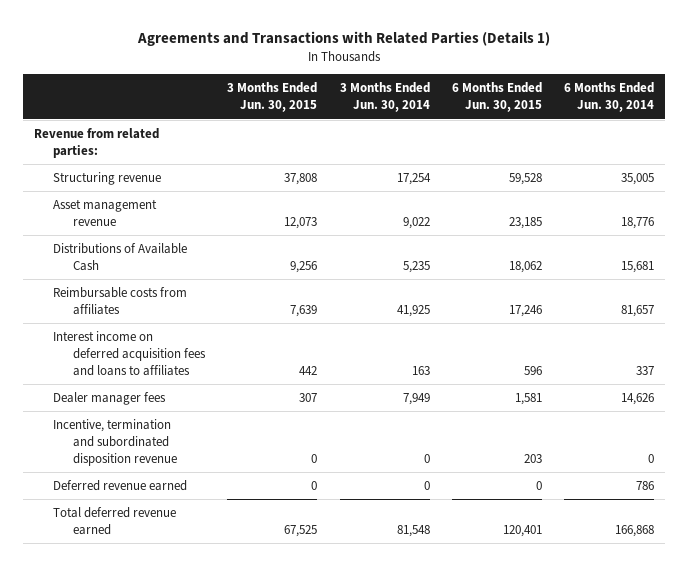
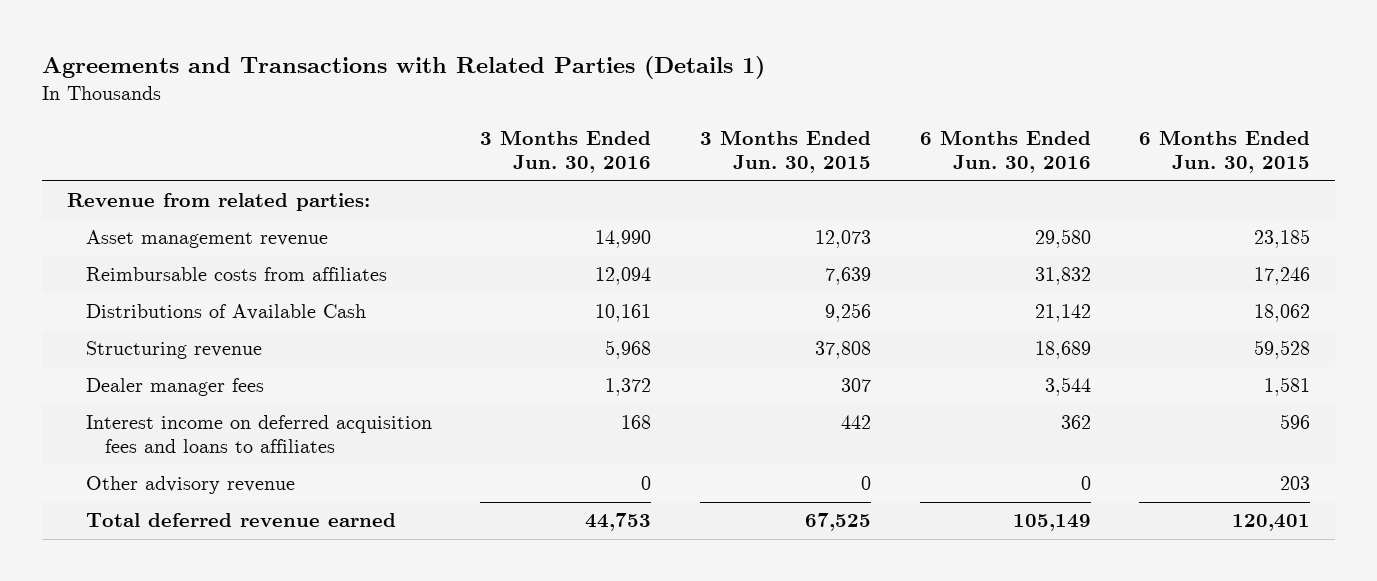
[339,82,430,113] 3 Months Ended Jun. 30, 2014 -> none
[564,82,655,113] 6 Months Ended Jun. 30, 2014 -> none
none -> [480,129,652,174] 3 Months Ended Jun. 30, 2016
none -> [919,129,1091,174] 6 Months Ended Jun. 30, 2016
[53,243,188,271] Distributions of Available Cash -> [85,304,366,321] Distributions of Available Cash
[53,172,162,186] Structuring revenue -> [85,341,262,360] Structuring revenue
[53,480,188,492] Deferred revenue earned -> none
[53,331,206,376] Interest income on deferred acquisition fees and loans to affiliates -> [85,415,432,454] Interest income on deferred acquisition fees and loans to affiliates
[53,419,177,466] Incentive, termination and subordinated disposition revenue -> [85,476,295,495] Other advisory revenue

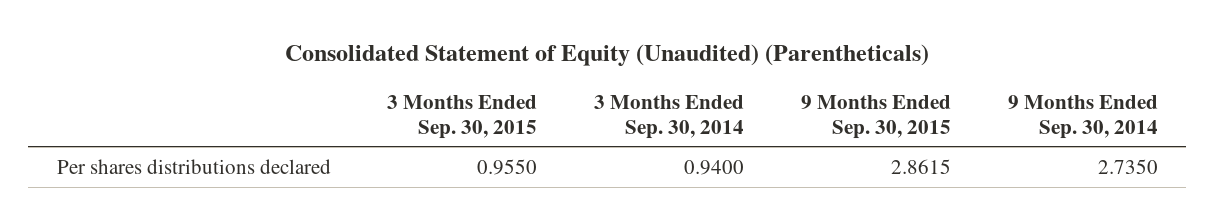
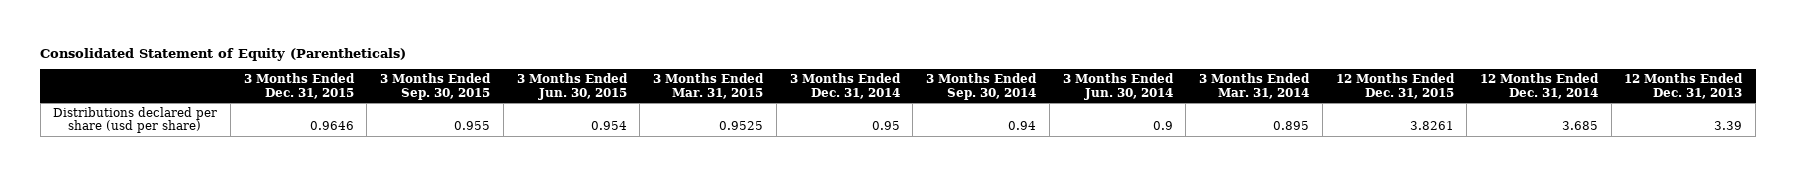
[285,44,930,67] Consolidated Statement of Equity (Unaudited) (Parentheticals) -> [40,47,407,61] Consolidated Statement of Equity (Parentheticals)
[800,94,951,139] 9 Months Ended Sep. 30, 2015 -> none
[1007,94,1158,139] 9 Months Ended Sep. 30, 2014 -> none
none -> [243,73,355,99] 3 Months Ended Dec. 31, 2015
none -> [516,73,628,100] 3 Months Ended Jun. 30, 2015
none -> [653,73,765,99] 3 Months Ended Mar. 31, 2015
none -> [789,73,901,99] 3 Months Ended Dec. 31, 2014
none -> [1062,73,1174,100] 3 Months Ended Jun. 30, 2014
none -> [1199,73,1311,99] 3 Months Ended Mar. 31, 2014
none -> [1335,73,1455,99] 12 Months Ended Dec. 31, 2015
none -> [1480,73,1600,99] 12 Months Ended Dec. 31, 2014
none -> [1624,73,1744,99] 12 Months Ended Dec. 31, 2013
[56,158,331,174] Per shares distributions declared -> [53,106,218,134] Distributions declared per share (usd per share)
[477,158,538,175] 0.9550 -> [454,121,491,131] 0.955
[684,159,745,175] 0.9400 -> [1008,121,1037,131] 0.94

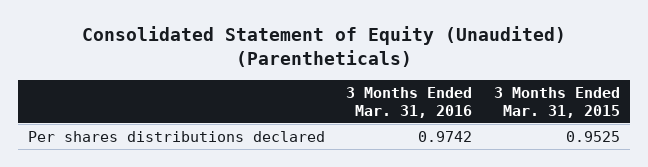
[40,47,407,61] Consolidated Statement of Equity (Parentheticals) -> [81,26,566,67] Consolidated Statement of Equity (Unaudited) (Parentheticals)
[243,73,355,99] 3 Months Ended Dec. 31, 2015 -> none
[380,73,492,100] 3 Months Ended Sep. 30, 2015 -> none
[516,73,628,100] 3 Months Ended Jun. 30, 2015 -> none
[789,73,901,99] 3 Months Ended Dec. 31, 2014 -> none
[926,73,1038,100] 3 Months Ended Sep. 30, 2014 -> none
[1062,73,1174,100] 3 Months Ended Jun. 30, 2014 -> none
[1199,73,1311,99] 3 Months Ended Mar. 31, 2014 -> none
[1335,73,1455,99] 12 Months Ended Dec. 31, 2015 -> none
[1480,73,1600,99] 12 Months Ended Dec. 31, 2014 -> none
[1624,73,1744,99] 12 Months Ended Dec. 31, 2013 -> none
none -> [346,86,473,118] 3 Months Ended Mar. 31, 2016
[53,106,218,134] Distributions declared per share (usd per share) -> [28,131,326,143] Per shares distributions declared

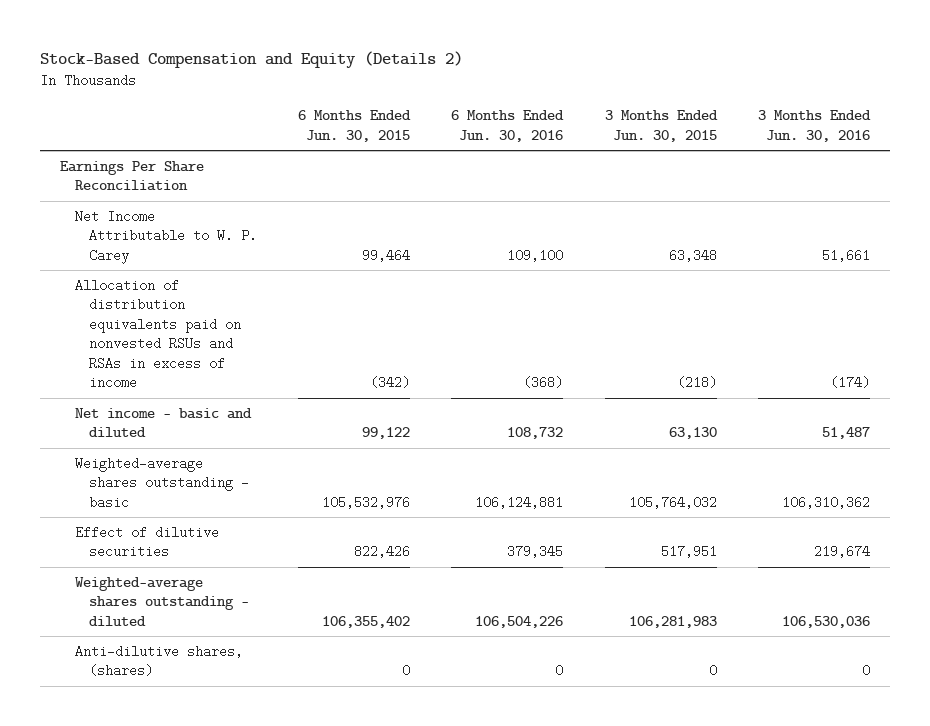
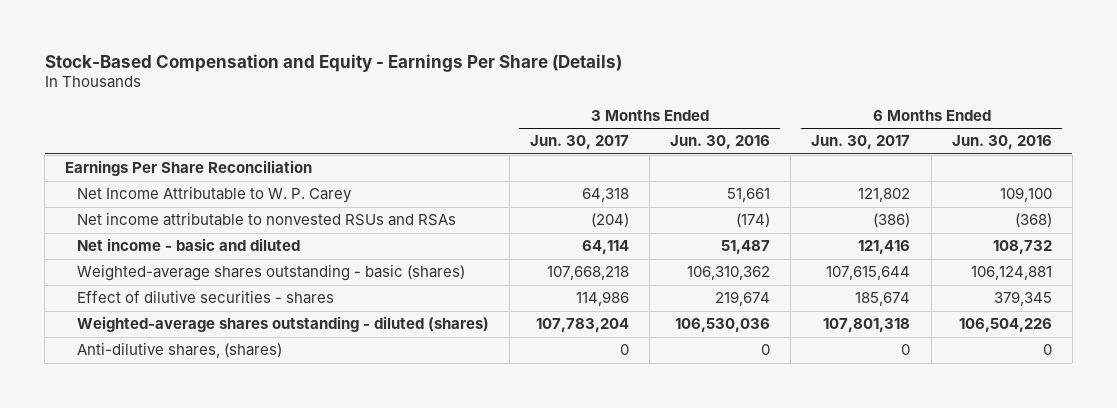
[39,50,463,68] Stock-Based Compensation and Equity (Details 2) -> [44,53,622,72] Stock-Based Compensation and Equity - Earnings Per Share (Details)
[298,110,412,142] 6 Months Ended Jun. 30, 2015 -> none
[604,110,718,142] 3 Months Ended Jun. 30, 2015 -> none
none -> [529,135,629,150] Jun. 30, 2017
none -> [811,135,911,150] Jun. 30, 2017
[74,278,242,390] Allocation of distribution equivalents paid on nonvested RSUs and RSAs in excess of income -> [76,212,456,227] Net income attributable to nonvested RSUs and RSAs
[74,456,250,509] Weighted-average shares outstanding - basic -> [76,264,465,282] Weighted-average shares outstanding - basic (shares)
[74,525,219,559] Effect of dilutive securities -> [76,290,334,305] Effect of dilutive securities - shares
[74,576,250,626] Weighted-average shares outstanding - diluted -> [76,316,489,333] Weighted-average shares outstanding - diluted (shares)

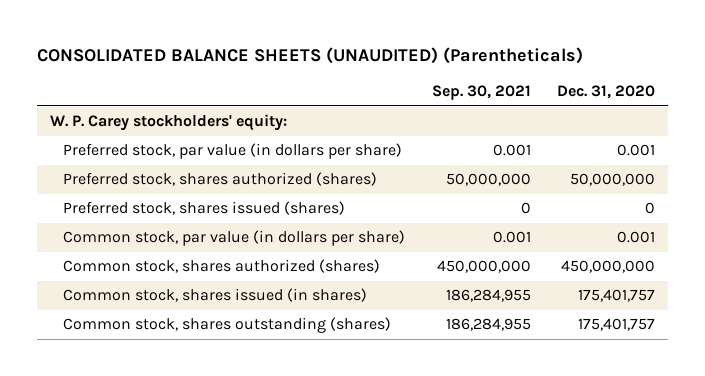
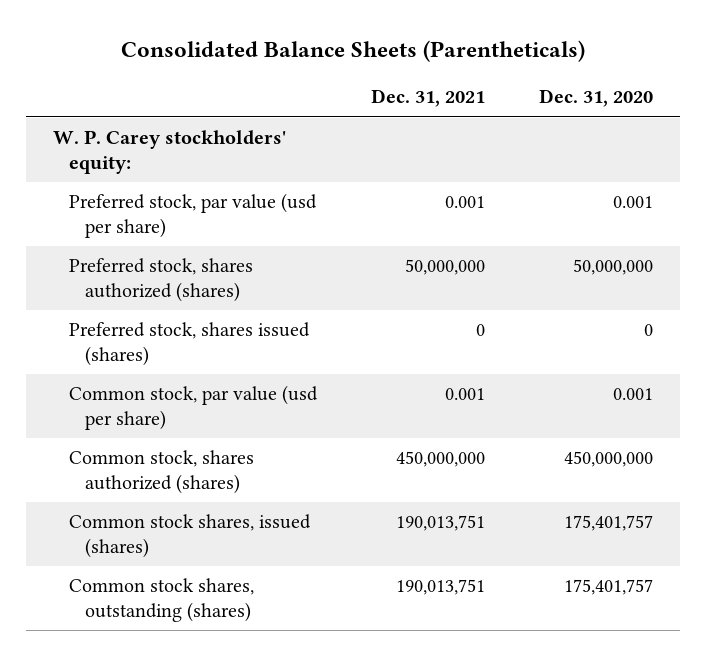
[36,47,583,65] CONSOLIDATED BALANCE SHEETS (UNAUDITED) (Parentheticals) -> [121,40,586,63] Consolidated Balance Sheets (Parentheticals)
[431,85,531,101] Sep. 30, 2021 -> none
none -> [370,89,485,108] Dec. 31, 2021
[62,143,402,160] Preferred stock, par value (in dollars per share) -> [68,193,317,239] Preferred stock, par value (usd per share)
[62,230,405,247] Common stock, par value (in dollars per share) -> [68,385,318,431] Common stock, par value (usd per share)
[62,288,367,303] Common stock, shares issued (in shares) -> [68,514,311,559] Common stock shares, issued (shares)
[62,317,391,334] Common stock, shares outstanding (shares) -> [68,578,254,623] Common stock shares, outstanding (shares)

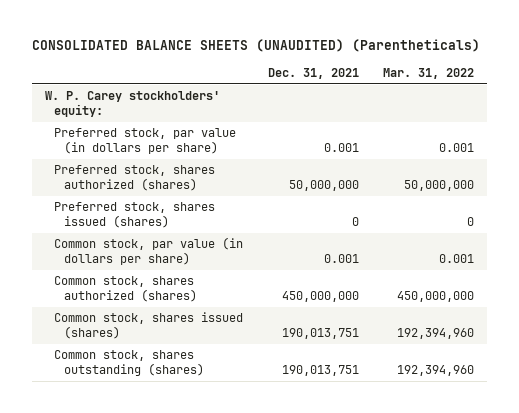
[121,40,586,63] Consolidated Balance Sheets (Parentheticals) -> [32,39,481,53] CONSOLIDATED BALANCE SHEETS (UNAUDITED) (Parentheticals)
[538,89,653,108] Dec. 31, 2020 -> none
none -> [383,67,475,79] Mar. 31, 2022
[68,193,317,239] Preferred stock, par value (usd per share) -> [54,128,237,155] Preferred stock, par value (in dollars per share)
[68,385,318,431] Common stock, par value (usd per share) -> [54,237,244,266] Common stock, par value (in dollars per share)
[68,514,311,559] Common stock shares, issued (shares) -> [54,312,244,340] Common stock, shares issued (shares)
[68,578,254,623] Common stock shares, outstanding (shares) -> [54,350,205,377] Common stock, shares outstanding (shares)

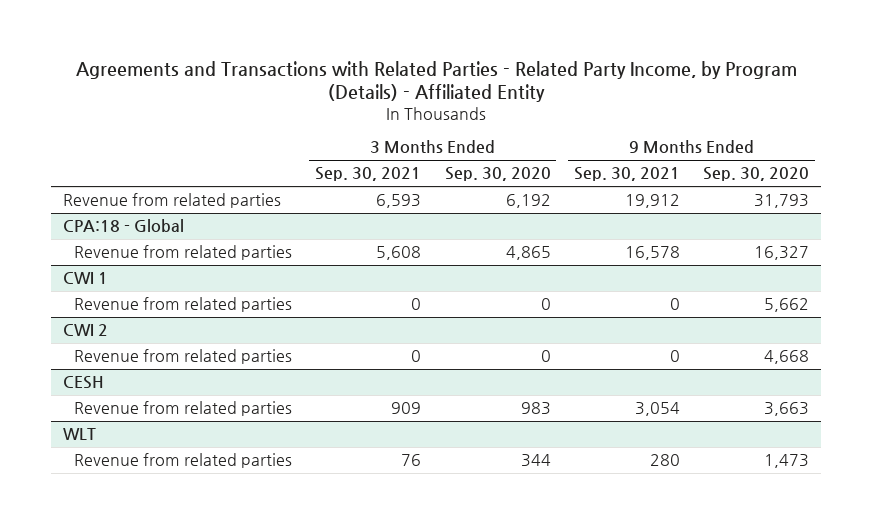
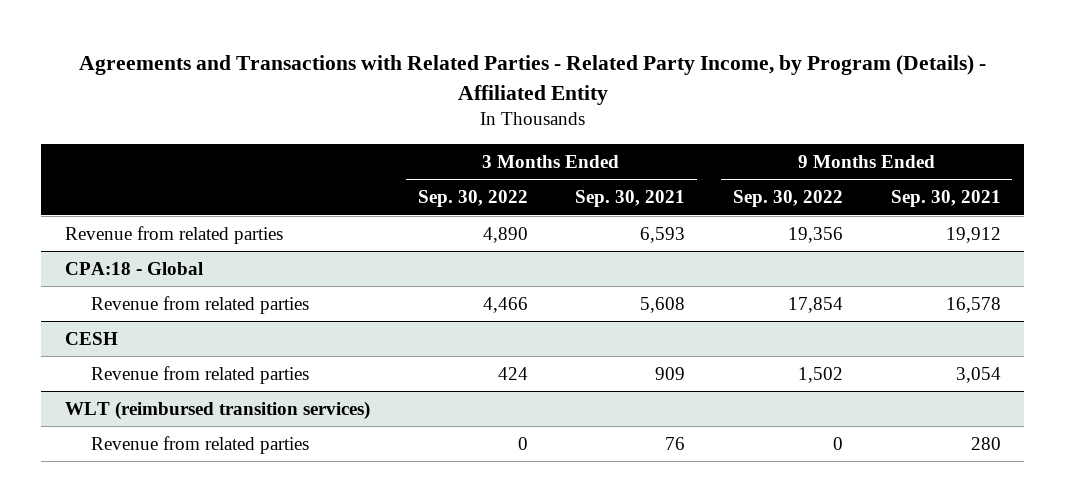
[444,167,551,182] Sep. 30, 2020 -> none
[703,167,810,182] Sep. 30, 2020 -> none
none -> [417,190,528,208] Sep. 30, 2022
none -> [732,190,843,208] Sep. 30, 2022
[62,272,108,285] CWI 1 -> none
[73,297,292,313] Revenue from related parties -> none
[62,324,108,337] CWI 2 -> none
[73,349,292,365] Revenue from related parties -> none
[62,428,96,441] WLT -> [64,400,370,420] WLT (reimbursed transition services)

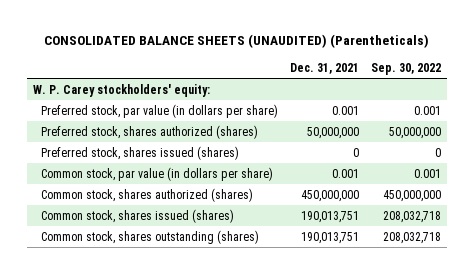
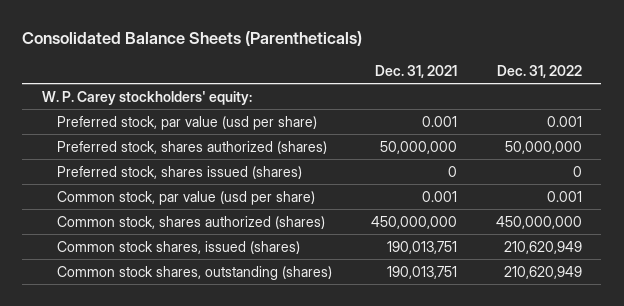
[44,34,430,49] CONSOLIDATED BALANCE SHEETS (UNAUDITED) (Parentheticals) -> [22,31,363,47] Consolidated Balance Sheets (Parentheticals)
[371,62,442,75] Sep. 30, 2022 -> none
none -> [496,65,582,79] Dec. 31, 2022
[41,103,279,118] Preferred stock, par value (in dollars per share) -> [56,115,317,130] Preferred stock, par value (usd per share)
[41,166,274,181] Common stock, par value (in dollars per share) -> [56,190,315,205] Common stock, par value (usd per share)
[41,208,235,223] Common stock, shares issued (shares) -> [56,240,300,254] Common stock shares, issued (shares)
[41,229,260,244] Common stock, shares outstanding (shares) -> [56,265,332,280] Common stock shares, outstanding (shares)

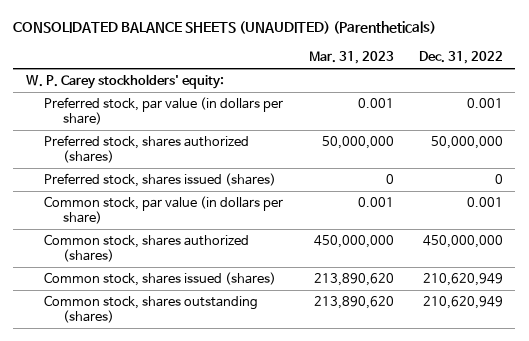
[22,31,363,47] Consolidated Balance Sheets (Parentheticals) -> [13,21,437,35] CONSOLIDATED BALANCE SHEETS (UNAUDITED) (Parentheticals)
[374,65,457,79] Dec. 31, 2021 -> none
none -> [308,50,394,64] Mar. 31, 2023
[56,115,317,130] Preferred stock, par value (usd per share) -> [44,97,284,126] Preferred stock, par value (in dollars per share)
[56,190,315,205] Common stock, par value (usd per share) -> [44,196,284,225] Common stock, par value (in dollars per share)
[56,240,300,254] Common stock shares, issued (shares) -> [44,272,277,287] Common stock, shares issued (shares)
[56,265,332,280] Common stock shares, outstanding (shares) -> [44,295,259,324] Common stock, shares outstanding (shares)

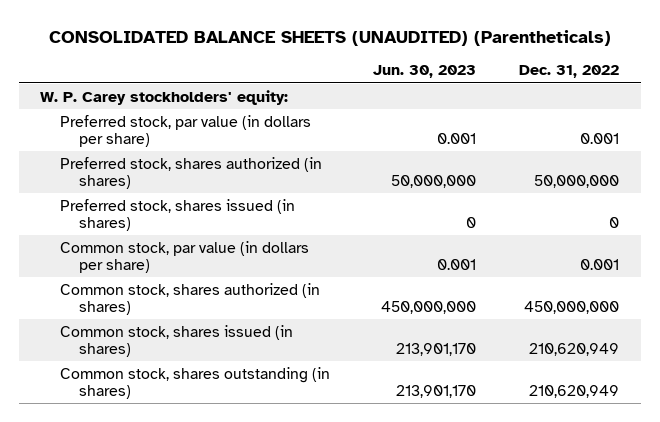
[308,50,394,64] Mar. 31, 2023 -> none
none -> [372,65,476,79] Jun. 30, 2023
[44,135,250,164] Preferred stock, shares authorized (shares) -> [59,156,322,190] Preferred stock, shares authorized (in shares)
[44,173,277,188] Preferred stock, shares issued (shares) -> [59,198,295,232] Preferred stock, shares issued (in shares)
[44,234,250,263] Common stock, shares authorized (shares) -> [59,282,320,316] Common stock, shares authorized (in shares)
[44,272,277,287] Common stock, shares issued (shares) -> [59,324,293,358] Common stock, shares issued (in shares)
[44,295,259,324] Common stock, shares outstanding (shares) -> [59,366,330,400] Common stock, shares outstanding (in shares)

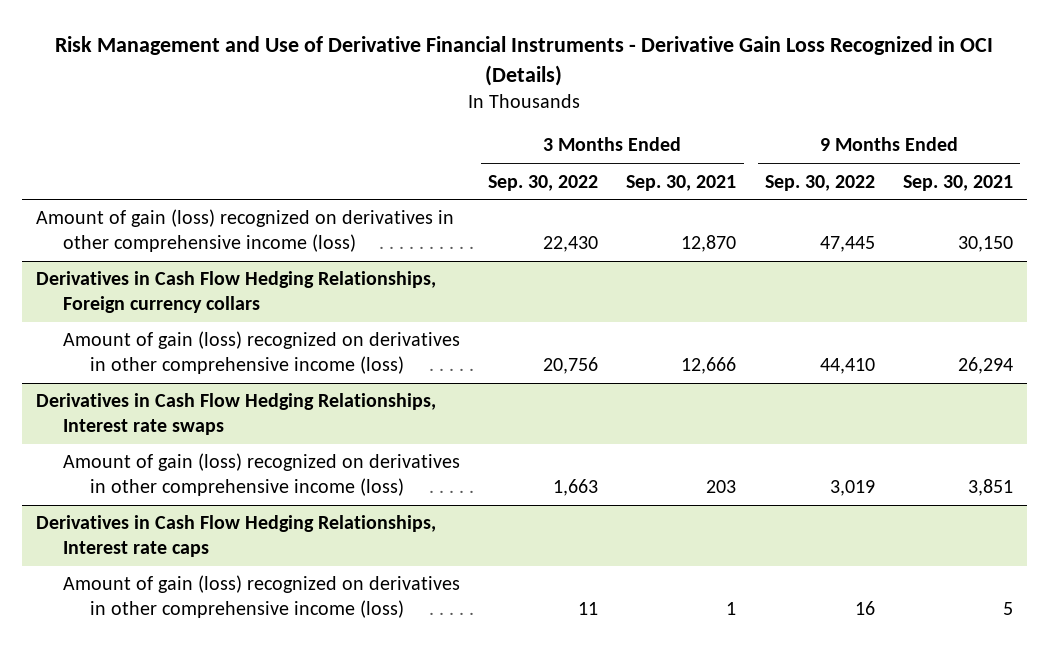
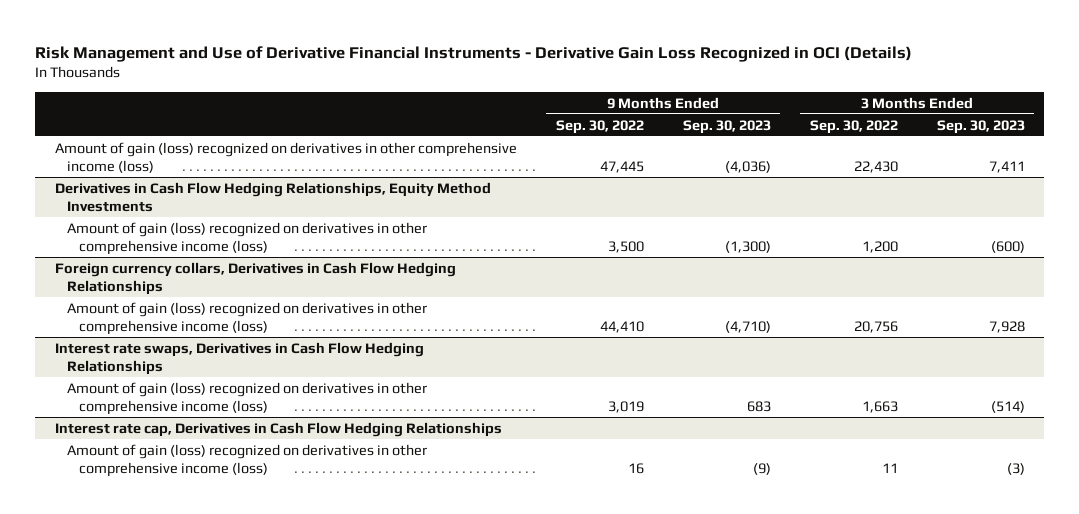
[626,174,737,191] Sep. 30, 2021 -> none
[903,174,1014,191] Sep. 30, 2021 -> none
none -> [682,119,771,134] Sep. 30, 2023
none -> [936,119,1025,134] Sep. 30, 2023
none -> [54,181,491,213] Derivatives in Cash Flow Hedging Relationships, Equity Method Investments
none -> [66,221,427,256] Amount of gain (loss) recognized on derivatives in other comprehensive income (loss)
[35,271,436,314] Derivatives in Cash Flow Hedging Relationships, Foreign currency collars -> [54,261,456,296] Foreign currency collars, Derivatives in Cash Flow Hedging Relationships
[35,393,436,436] Derivatives in Cash Flow Hedging Relationships, Interest rate swaps -> [54,341,424,376] Interest rate swaps, Derivatives in Cash Flow Hedging Relationships
[35,515,436,558] Derivatives in Cash Flow Hedging Relationships, Interest rate caps -> [54,421,502,437] Interest rate cap, Derivatives in Cash Flow Hedging Relationships

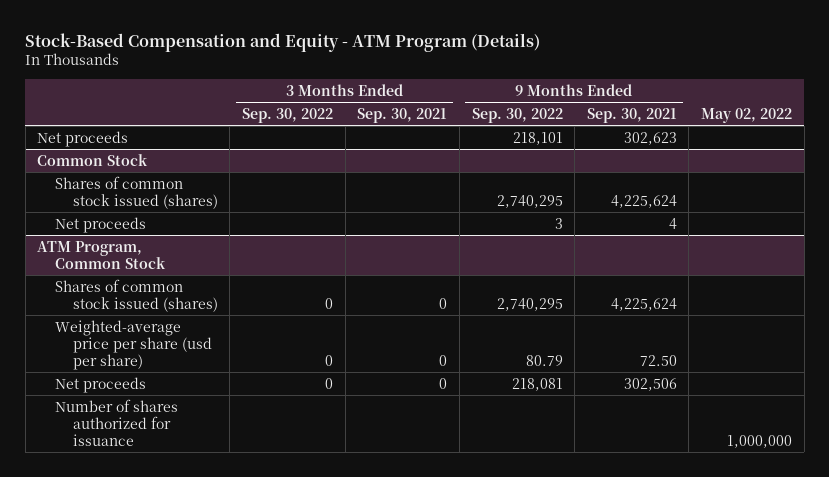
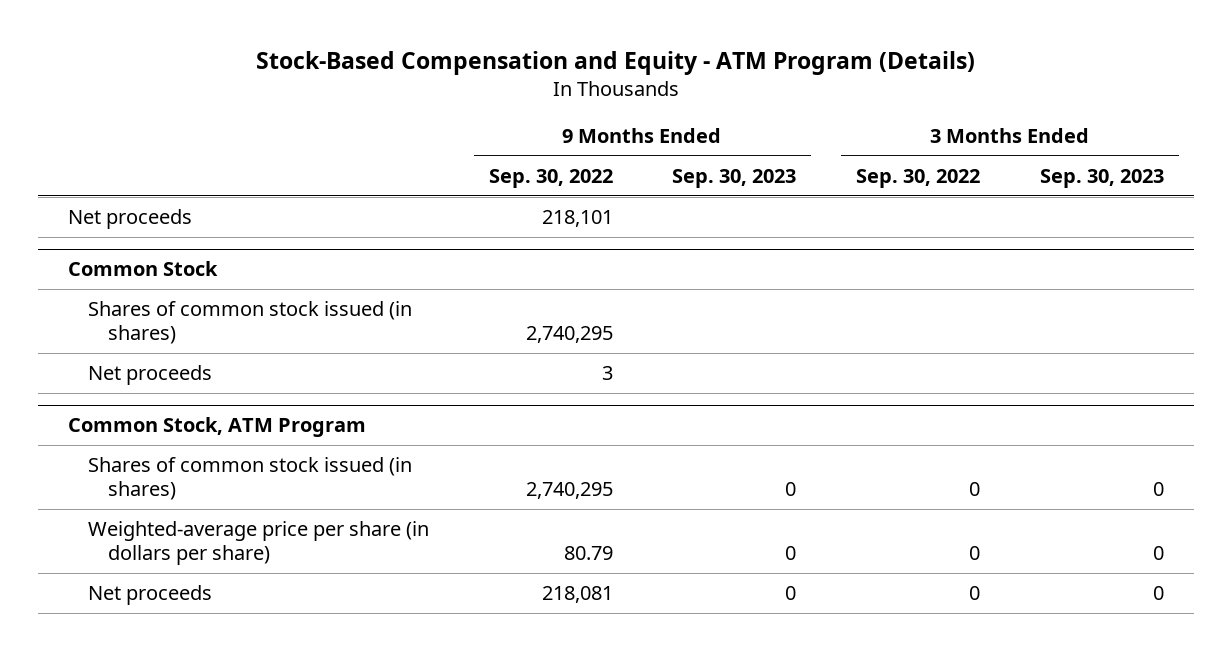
[357,107,448,123] Sep. 30, 2021 -> none
[586,107,677,123] Sep. 30, 2021 -> none
[701,107,793,123] May 02, 2022 -> none
none -> [672,169,797,189] Sep. 30, 2023
none -> [1039,169,1164,189] Sep. 30, 2023
[55,175,218,209] Shares of common stock issued (shares) -> [87,301,412,345] Shares of common stock issued (in shares)
[37,240,167,269] ATM Program, Common Stock -> [67,417,366,438] Common Stock, ATM Program
[55,278,218,312] Shares of common stock issued (shares) -> [87,457,412,501] Shares of common stock issued (in shares)
[55,319,212,370] Weighted-average price per share (usd per share) -> [87,521,429,566] Weighted-average price per share (in dollars per share)
[55,398,179,446] Number of shares authorized for issuance -> none

